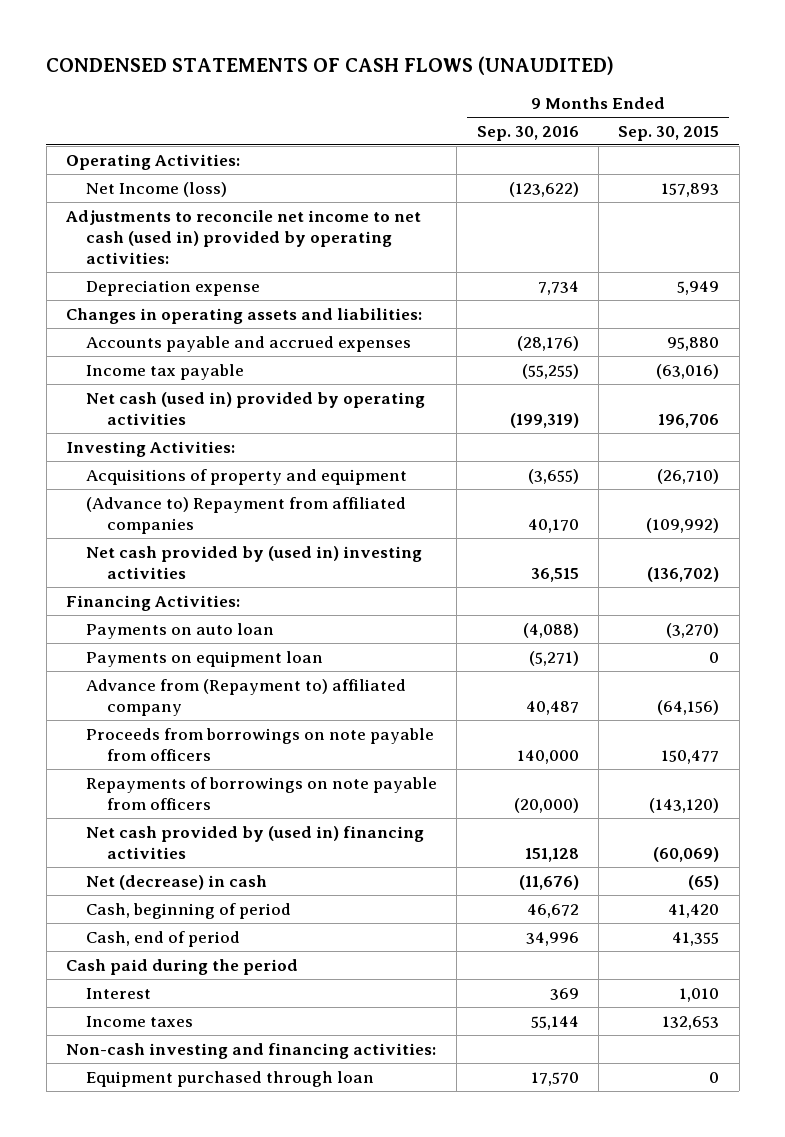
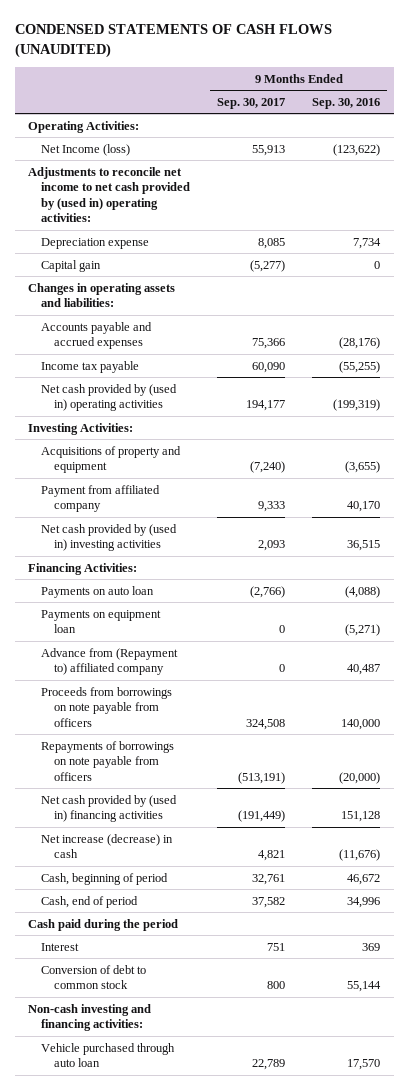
[618,125,720,141] Sep. 30, 2015 -> none
none -> [217,97,286,109] Sep. 30, 2017
[64,209,421,264] Adjustments to reconcile net income to net cash (used in) provided by operating activities: -> [28,166,191,223] Adjustments to reconcile net income to net cash provided by (used in) operating activities:
none -> [41,259,102,272] Capital gain
[86,391,426,425] Net cash (used in) provided by operating activities -> [41,383,178,412] Net cash provided by (used in) operating activities
[86,496,407,534] (Advance to) Repayment from affiliated companies -> [41,484,161,513] Payment from affiliated company
[86,874,268,890] Net (decrease) in cash -> [41,833,174,859] Net increase (decrease) in cash
[86,1015,194,1027] Income taxes -> [41,964,147,990] Conversion of debt to common stock
[86,1070,375,1087] Equipment purchased through loan -> [41,1042,176,1068] Vehicle purchased through auto loan

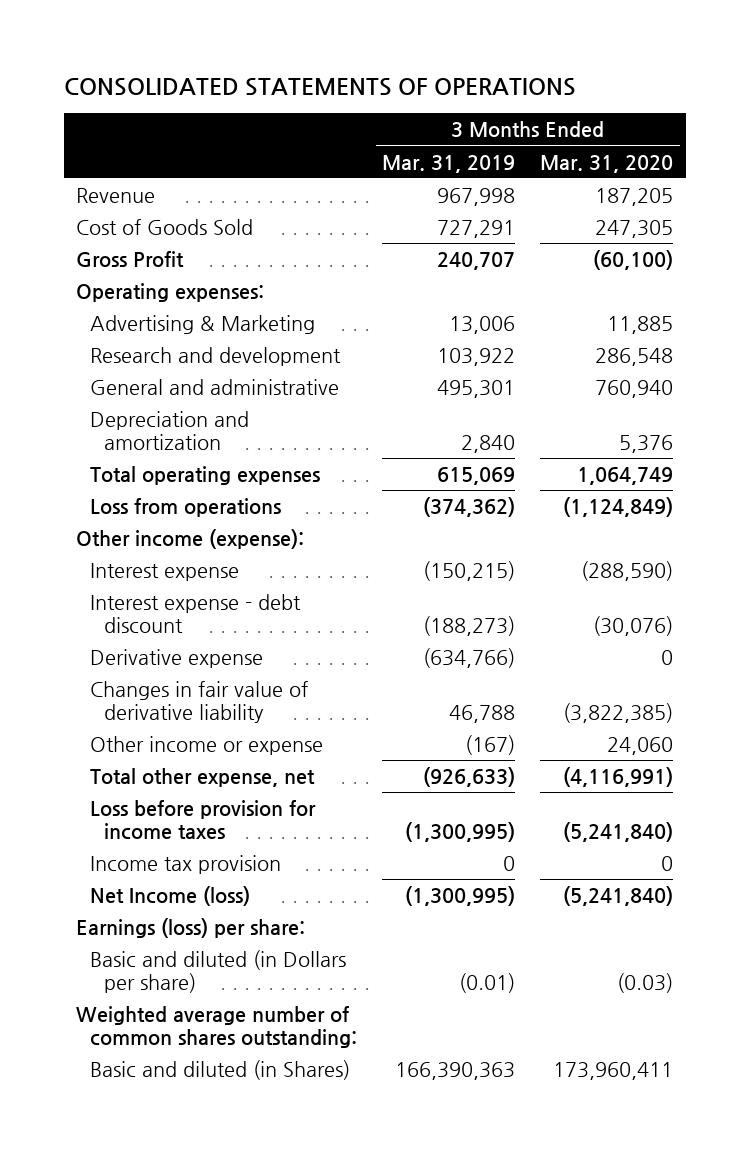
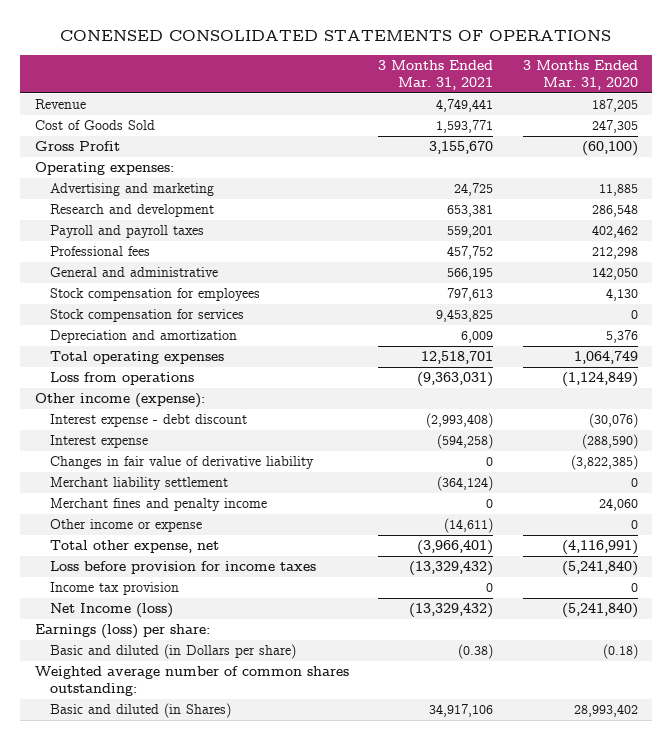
[63,77,576,96] CONSOLIDATED STATEMENTS OF OPERATIONS -> [60,30,612,42] CONENSED CONSOLIDATED STATEMENTS OF OPERATIONS
[382,154,516,173] Mar. 31, 2019 -> none
none -> [378,60,494,91] 3 Months Ended Mar. 31, 2021
[90,314,316,334] Advertising & Marketing -> [49,183,214,197] Advertising and marketing
none -> [49,225,204,239] Payroll and payroll taxes
none -> [49,246,150,257] Professional fees
[595,379,674,398] 760,940 -> [591,267,638,281] 142,050
none -> [49,288,260,302] Stock compensation for employees
none -> [49,309,244,323] Stock compensation for services
[90,648,264,668] Derivative expense -> none
[90,562,240,581] Interest expense -> [49,435,148,449] Interest expense
none -> [49,477,228,491] Merchant liability settlement
none -> [49,498,267,512] Merchant fines and penalty income
[607,736,674,755] 24,060 -> [630,520,638,530] 0
[617,972,674,993] (0.03) -> [602,644,638,660] (0.18)
[553,1061,674,1080] 173,960,411 -> [573,704,638,718] 28,993,402

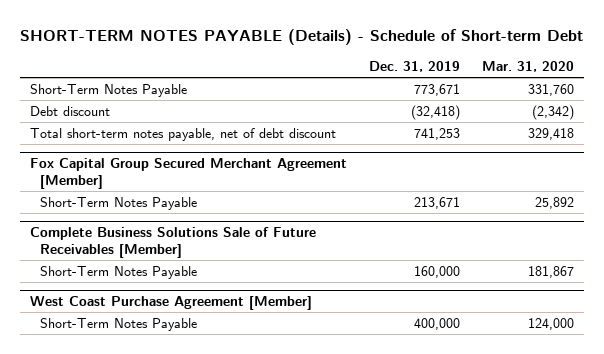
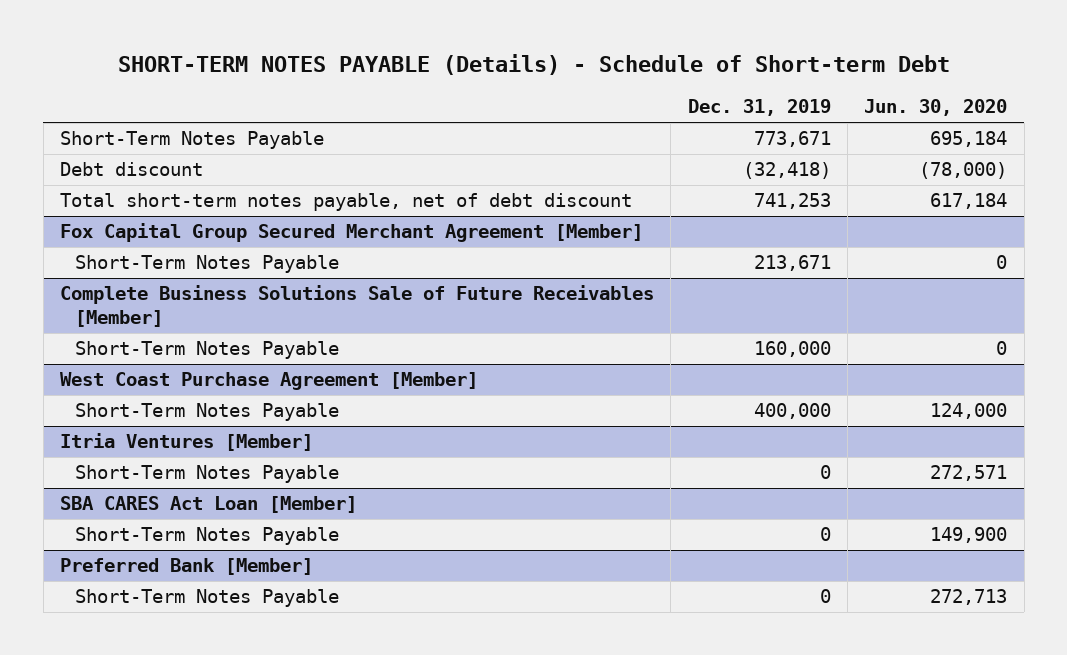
[481,60,574,72] Mar. 31, 2020 -> none
none -> [864,99,1008,117] Jun. 30, 2020
none -> [60,433,314,452] Itria Ventures [Member]
none -> [75,465,340,484] Short-Term Notes Payable
none -> [60,496,358,514] SBA CARES Act Loan [Member]
none -> [75,527,340,546] Short-Term Notes Payable
none -> [60,558,314,576] Preferred Bank [Member]
none -> [75,589,340,608] Short-Term Notes Payable

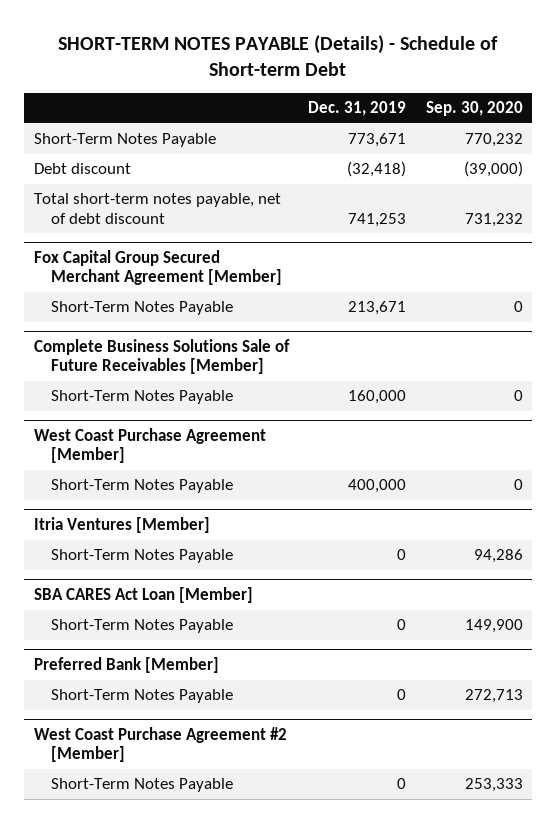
[864,99,1008,117] Jun. 30, 2020 -> none
none -> [425,101,523,117] Sep. 30, 2020
none -> [33,727,287,763] West Coast Purchase Agreement #2 [Member]
none -> [50,778,233,793] Short-Term Notes Payable

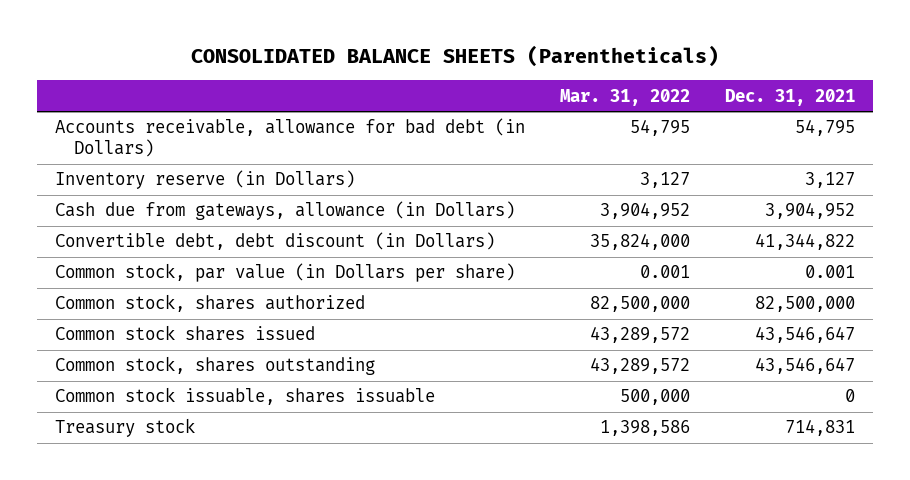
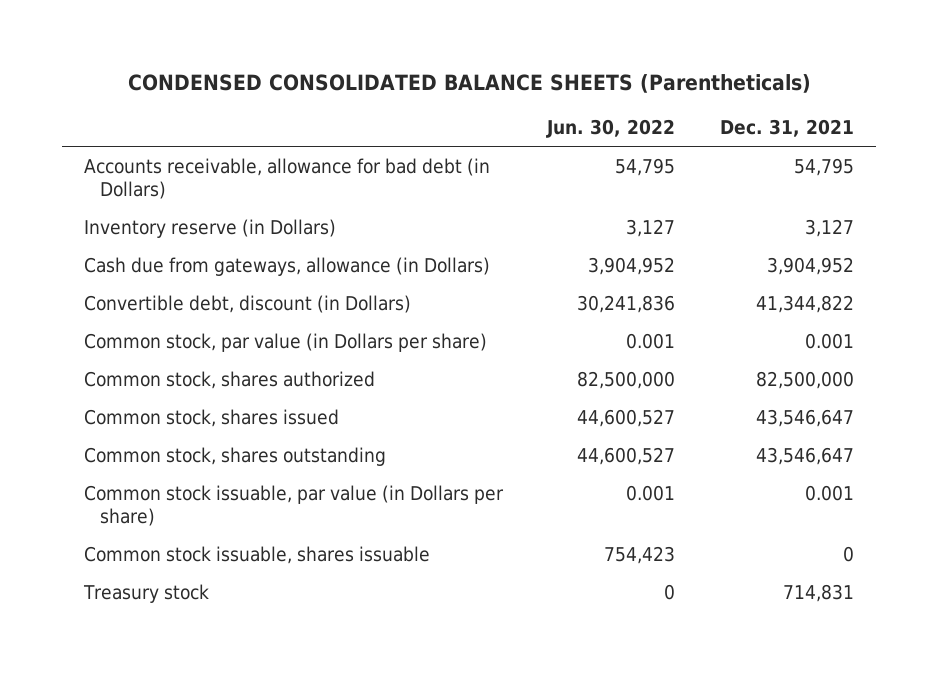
[190,45,719,68] CONSOLIDATED BALANCE SHEETS (Parentheticals) -> [127,74,811,94] CONDENSED CONSOLIDATED BALANCE SHEETS (Parentheticals)
[559,88,690,106] Mar. 31, 2022 -> none
none -> [546,119,676,139] Jun. 30, 2022
[54,232,495,251] Convertible debt, debt discount (in Dollars) -> [83,294,411,313] Convertible debt, discount (in Dollars)
[54,325,315,342] Common stock shares issued -> [83,408,339,427] Common stock, shares issued
none -> [83,484,504,526] Common stock issuable, par value (in Dollars per share)

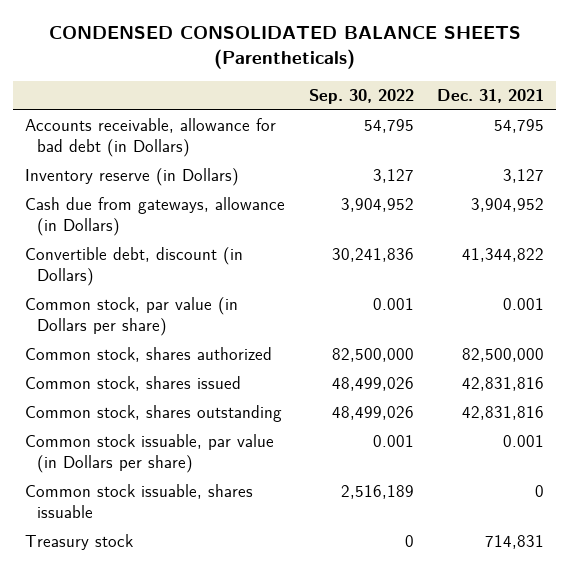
[546,119,676,139] Jun. 30, 2022 -> none
none -> [308,89,414,105] Sep. 30, 2022
[755,408,854,427] 43,546,647 -> [462,377,545,392] 42,831,816
[755,446,854,465] 43,546,647 -> [462,406,545,421] 42,831,816

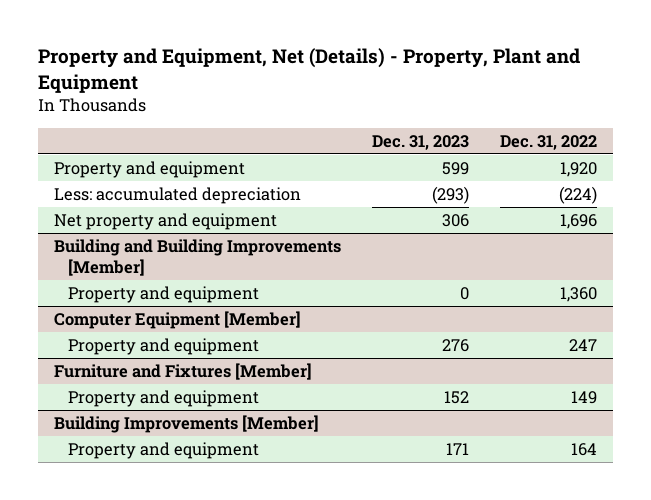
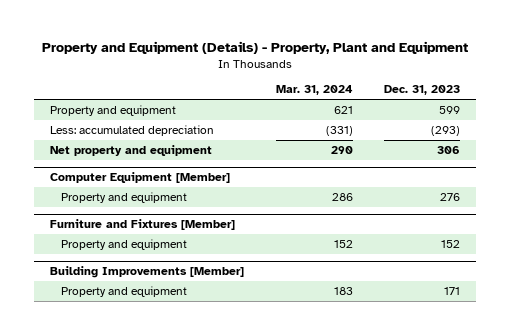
[37,48,580,94] Property and Equipment, Net (Details) - Property, Plant and Equipment -> [42,40,469,54] Property and Equipment (Details) - Property, Plant and Equipment
[500,134,598,150] Dec. 31, 2022 -> none
none -> [275,85,353,96] Mar. 31, 2024
[53,238,341,276] Building and Building Improvements [Member] -> none
[68,285,260,303] Property and equipment -> none

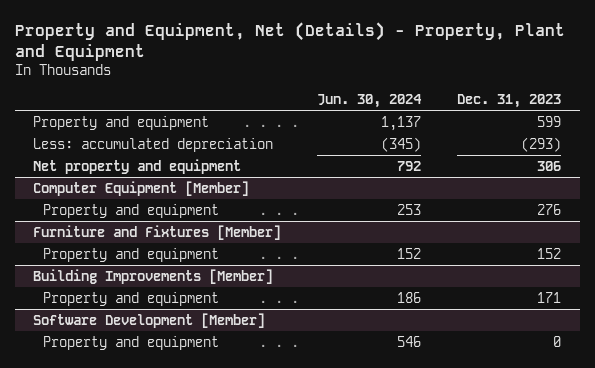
[42,40,469,54] Property and Equipment (Details) - Property, Plant and Equipment -> [15,21,566,61] Property and Equipment, Net (Details) - Property, Plant and Equipment
[275,85,353,96] Mar. 31, 2024 -> none
none -> [317,93,423,108] Jun. 30, 2024
none -> [33,312,266,328] Software Development [Member]
none -> [42,335,219,350] Property and equipment

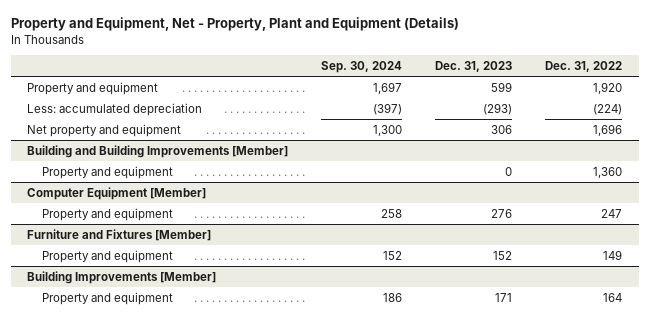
[15,21,566,61] Property and Equipment, Net (Details) - Property, Plant and Equipment -> [10,17,459,32] Property and Equipment, Net - Property, Plant and Equipment (Details)
[317,93,423,108] Jun. 30, 2024 -> none
none -> [321,60,403,73] Sep. 30, 2024
none -> [545,60,623,72] Dec. 31, 2022
none -> [27,144,289,158] Building and Building Improvements [Member]
none -> [42,165,174,179] Property and equipment
[33,312,266,328] Software Development [Member] -> none
[42,335,219,350] Property and equipment -> none

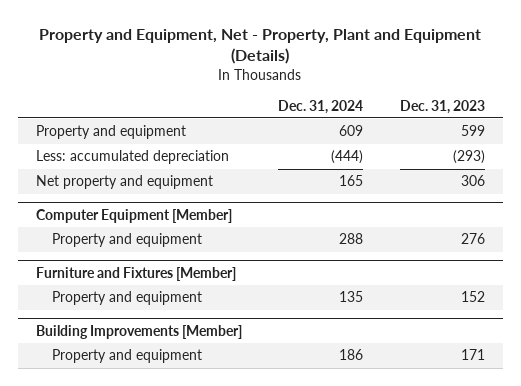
[321,60,403,73] Sep. 30, 2024 -> none
[545,60,623,72] Dec. 31, 2022 -> none
none -> [278,99,364,114] Dec. 31, 2024
[27,144,289,158] Building and Building Improvements [Member] -> none
[42,165,174,179] Property and equipment -> none

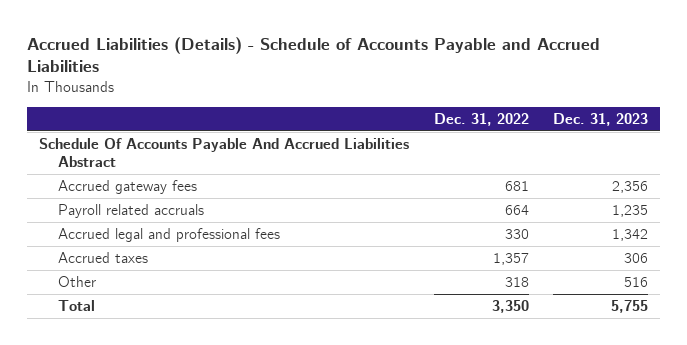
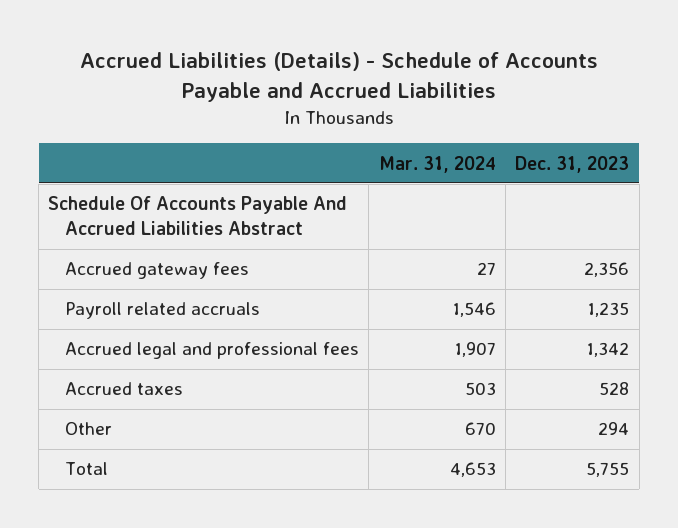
[433,112,529,126] Dec. 31, 2022 -> none
none -> [378,155,496,173] Mar. 31, 2024
[624,253,649,264] 306 -> [599,382,630,396] 528
[624,277,649,288] 516 -> [598,422,630,436] 294

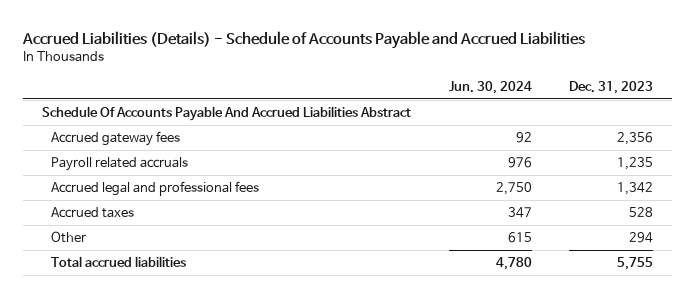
[378,155,496,173] Mar. 31, 2024 -> none
none -> [448,81,532,95] Jun. 30, 2024
[64,462,108,476] Total -> [51,256,187,268] Total accrued liabilities

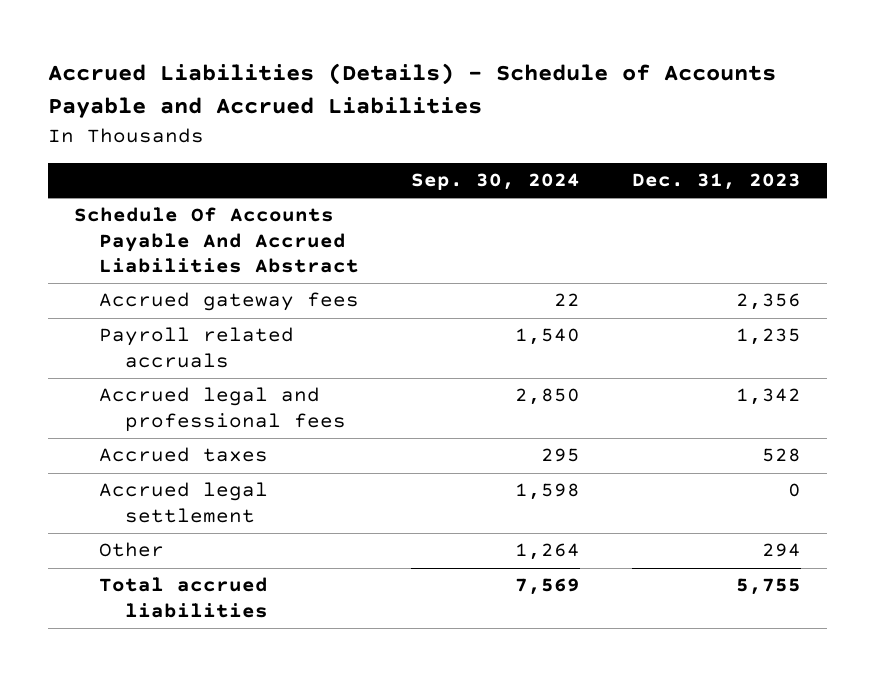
[448,81,532,95] Jun. 30, 2024 -> none
none -> [411,173,581,191] Sep. 30, 2024
none -> [99,482,269,523] Accrued legal settlement

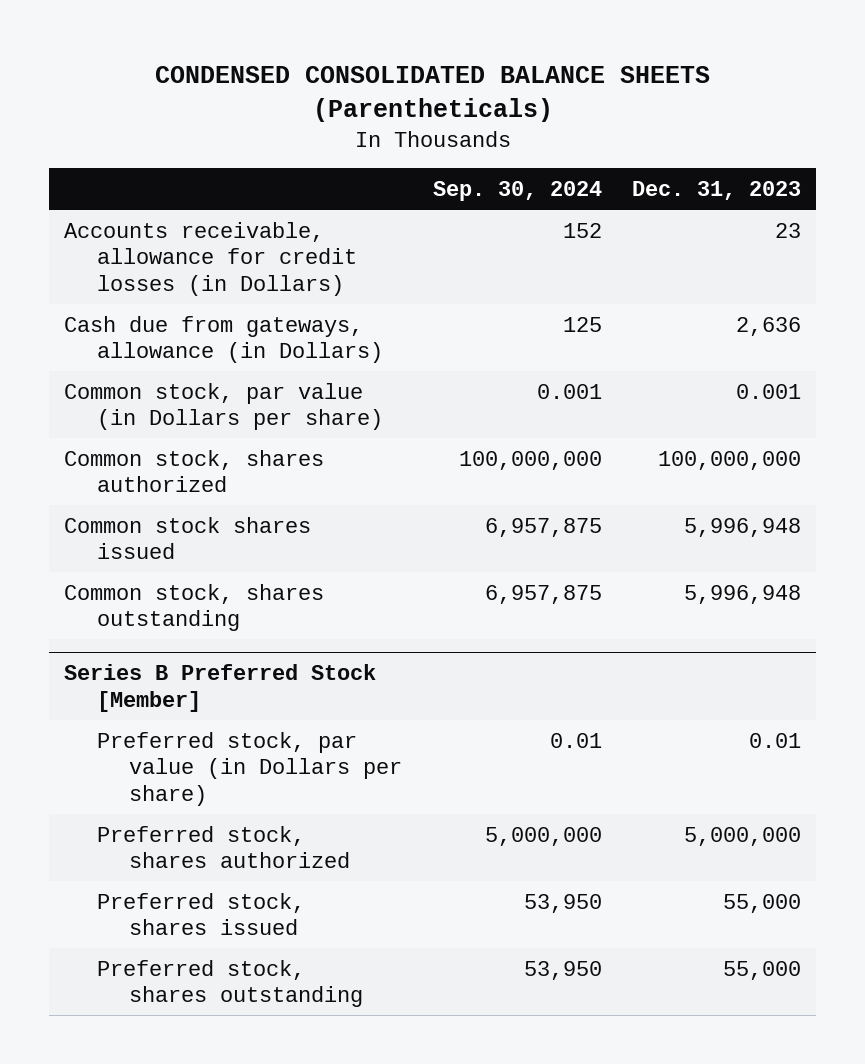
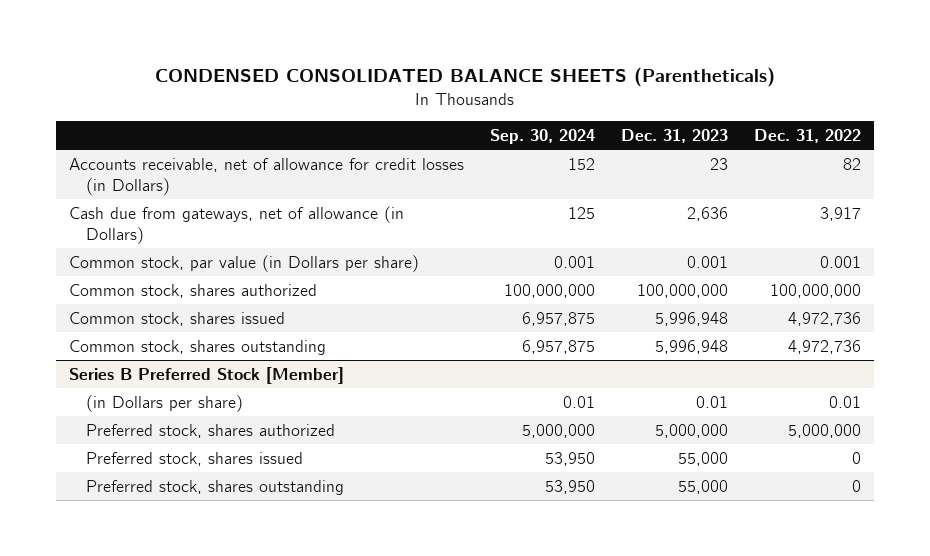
none -> [753,128,861,143] Dec. 31, 2022
[64,221,357,297] Accounts receivable, allowance for credit losses (in Dollars) -> [69,157,465,195] Accounts receivable, net of allowance for credit losses (in Dollars)
[64,315,383,364] Cash due from gateways, allowance (in Dollars) -> [69,205,405,244] Cash due from gateways, net of allowance (in Dollars)
[64,516,312,560] Common stock shares issued -> [69,311,286,326] Common stock, shares issued
[96,731,403,807] Preferred stock, par value (in Dollars per share) -> [85,394,243,412] (in Dollars per share)

